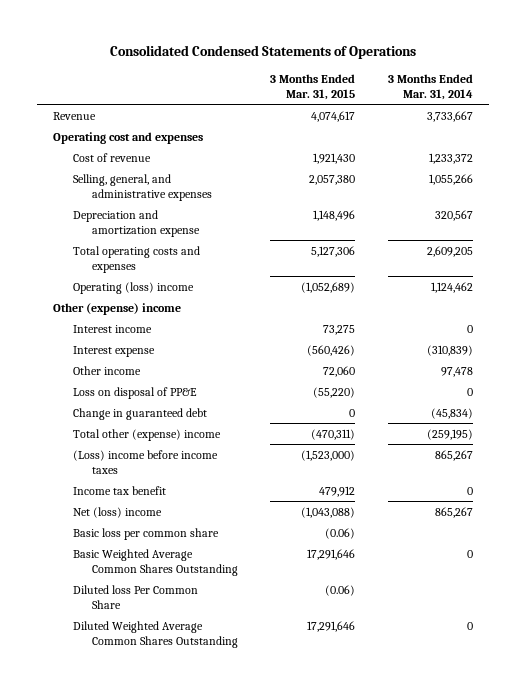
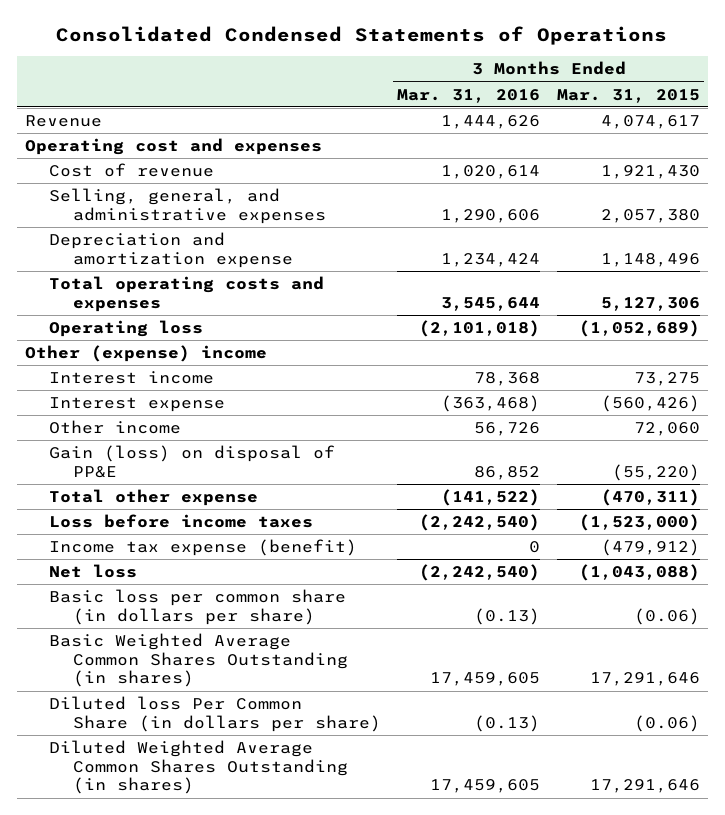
[387,74,473,100] 3 Months Ended Mar. 31, 2014 -> none
none -> [397,88,541,103] Mar. 31, 2016
[72,281,194,294] Operating (loss) income -> [48,320,203,338] Operating loss
[72,407,207,420] Change in guaranteed debt -> none
[72,386,197,399] Loss on disposal of PP&E -> [48,445,335,478] Gain (loss) on disposal of PP&E
[72,428,221,441] Total other (expense) income -> [48,489,258,507] Total other expense
[72,449,218,474] (Loss) income before income taxes -> [48,514,313,529] Loss before income taxes
[72,485,166,495] Income tax benefit -> [48,539,357,557] Income tax expense (benefit)
[319,485,356,497] 479,912 -> [600,539,700,557] (479,912)
[72,506,162,518] Net (loss) income -> [48,564,137,579] Net loss
[72,527,219,540] Basic loss per common share -> [48,589,346,625] Basic loss per common share (in dollars per share)
[72,548,238,576] Basic Weighted Average Common Shares Outstanding -> [48,633,348,688] Basic Weighted Average Common Shares Outstanding (in shares)
[72,584,198,609] Diluted loss Per Common Share -> [48,696,381,732] Diluted loss Per Common Share (in dollars per share)
[72,620,238,648] Diluted Weighted Average Common Shares Outstanding -> [48,740,348,795] Diluted Weighted Average Common Shares Outstanding (in shares)

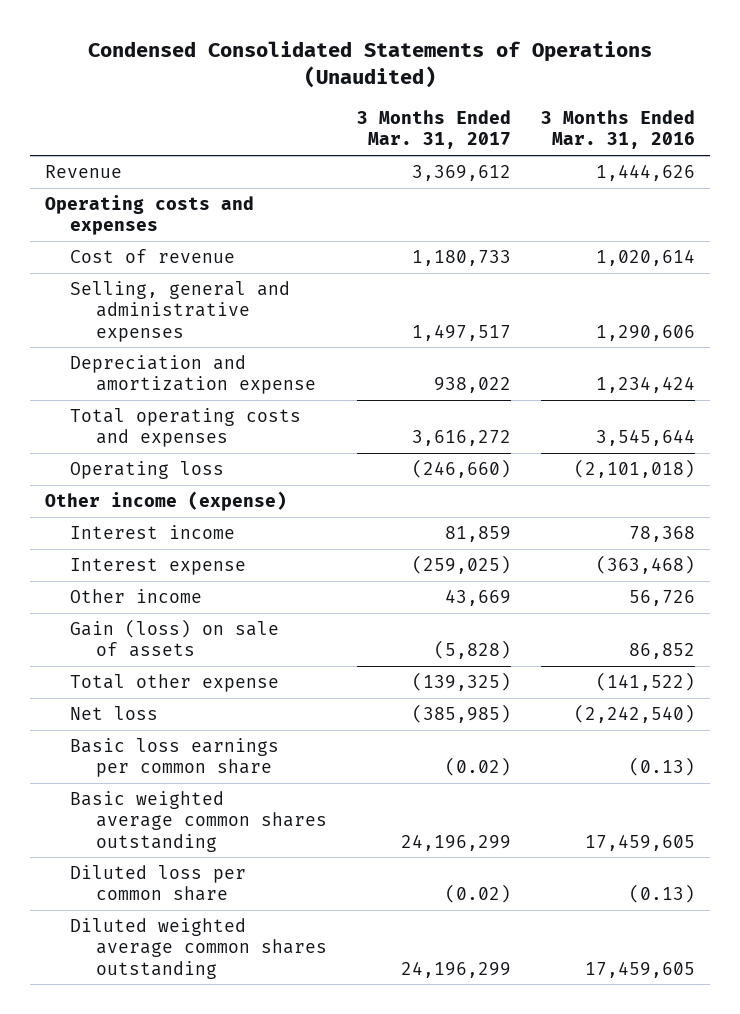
[56,25,668,45] Consolidated Condensed Statements of Operations -> [87,41,652,89] Condensed Consolidated Statements of Operations (Unaudited)
[556,88,700,103] Mar. 31, 2015 -> none
none -> [356,110,511,150] 3 Months Ended Mar. 31, 2017
[24,138,322,156] Operating cost and expenses -> [44,195,254,236] Operating costs and expenses
[48,188,326,224] Selling, general, and administrative expenses -> [70,281,291,342] Selling, general and administrative expenses
[24,345,267,363] Other (expense) income -> [44,491,287,512] Other income (expense)
[48,445,335,478] Gain (loss) on disposal of PP&E -> [70,619,280,658] Gain (loss) on sale of assets
[48,514,313,529] Loss before income taxes -> none
[48,539,357,557] Income tax expense (benefit) -> none
[48,589,346,625] Basic loss per common share (in dollars per share) -> [70,738,280,778] Basic loss earnings per common share
[48,633,348,688] Basic Weighted Average Common Shares Outstanding (in shares) -> [70,791,327,852] Basic weighted average common shares outstanding
[48,696,381,732] Diluted loss Per Common Share (in dollars per share) -> [70,865,247,902] Diluted loss per common share
[48,740,348,795] Diluted Weighted Average Common Shares Outstanding (in shares) -> [70,918,327,979] Diluted weighted average common shares outstanding

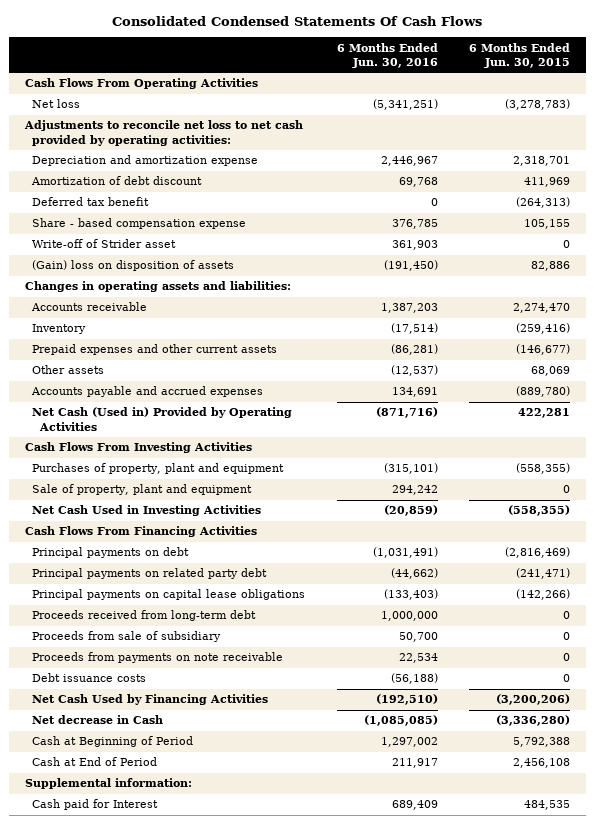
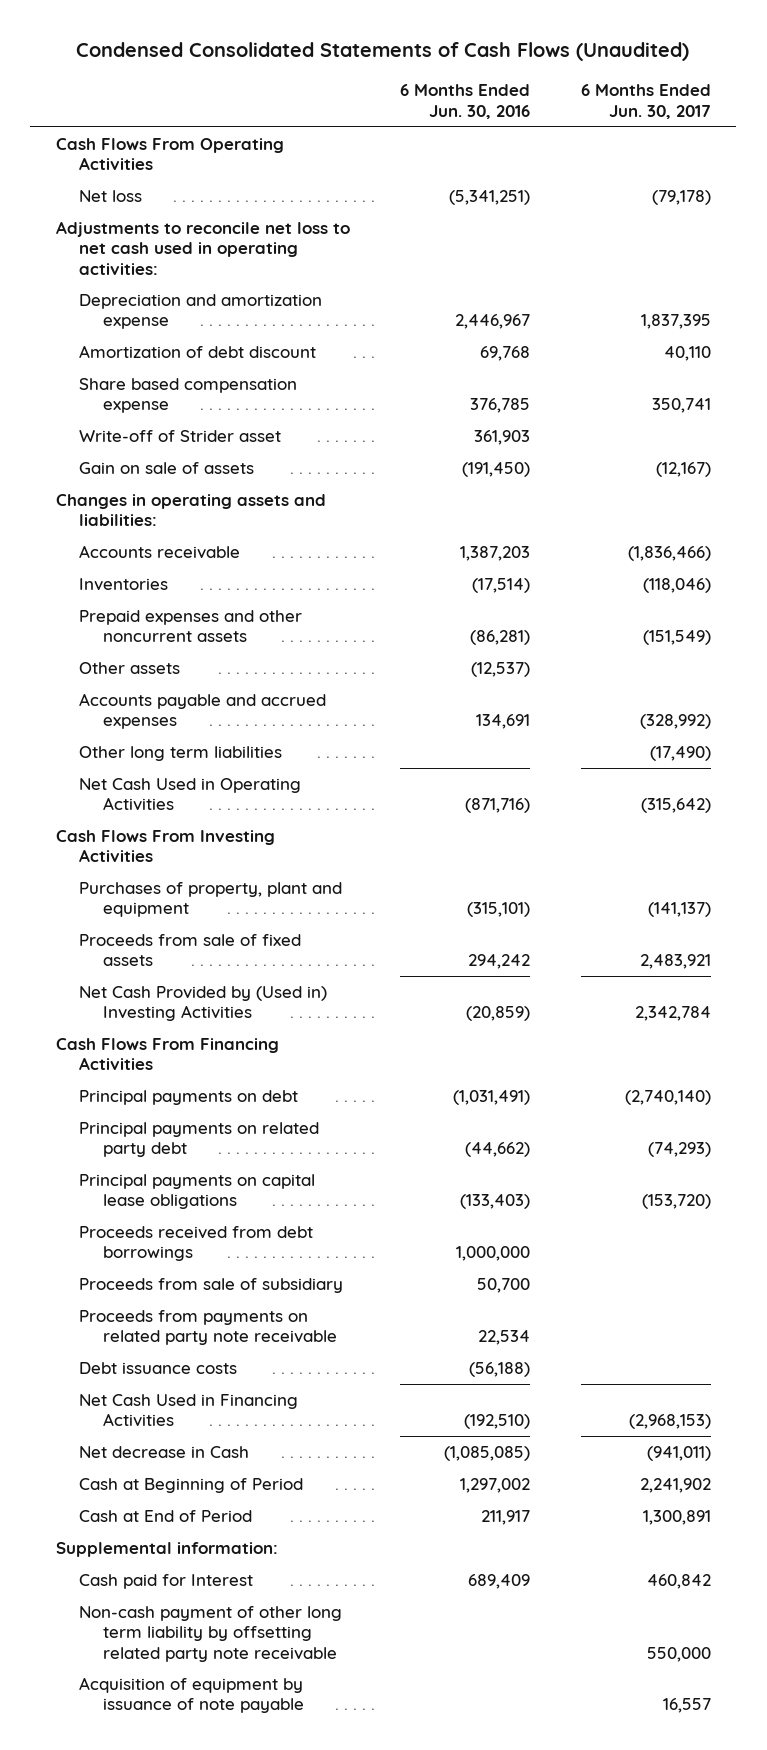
[112,16,483,27] Consolidated Condensed Statements Of Cash Flows -> [76,42,690,62] Condensed Consolidated Statements of Cash Flows (Unaudited)
[468,42,570,69] 6 Months Ended Jun. 30, 2015 -> none
none -> [581,84,712,119] 6 Months Ended Jun. 30, 2017
[23,120,303,146] Adjustments to reconcile net loss to net cash provided by operating activities: -> [55,221,350,275] Adjustments to reconcile net loss to net cash used in operating activities:
[32,197,150,207] Deferred tax benefit -> none
[32,218,247,230] Share - based compensation expense -> [79,378,298,414] Share based compensation expense
[32,260,235,272] (Gain) loss on disposition of assets -> [79,462,255,475] Gain on sale of assets
[32,324,87,335] Inventory -> [79,578,169,592] Inventories
[32,344,278,356] Prepaid expenses and other current assets -> [79,610,303,643] Prepaid expenses and other noncurrent assets
none -> [79,746,283,762] Other long term liabilities
[32,407,293,431] Net Cash (Used in) Provided by Operating Activities -> [79,778,302,812] Net Cash Used in Operating Activities
[32,484,253,496] Sale of property, plant and equipment -> [79,934,302,967] Proceeds from sale of fixed assets
[32,505,262,517] Net Cash Used in Investing Activities -> [79,986,328,1022] Net Cash Provided by (Used in) Investing Activities
[32,610,257,622] Proceeds received from long-term debt -> [79,1226,314,1262] Proceeds received from debt borrowings
[32,652,284,664] Proceeds from payments on note receivable -> [79,1310,337,1346] Proceeds from payments on related party note receivable
[32,694,269,706] Net Cash Used by Financing Activities -> [79,1394,299,1428] Net Cash Used in Financing Activities
none -> [79,1606,343,1662] Non-cash payment of other long term liability by offsetting related party note receivable
none -> [79,1677,304,1714] Acquisition of equipment by issuance of note payable

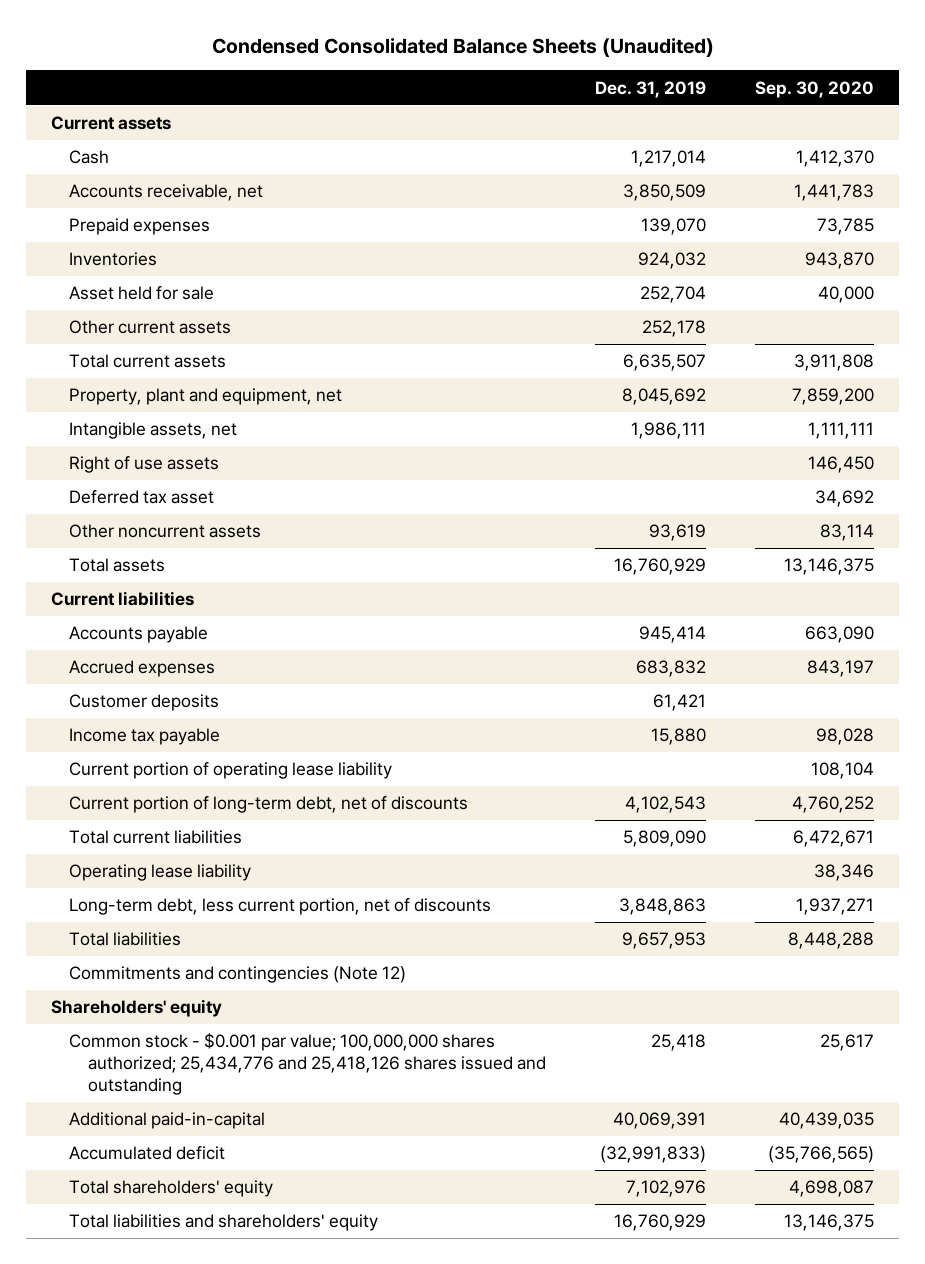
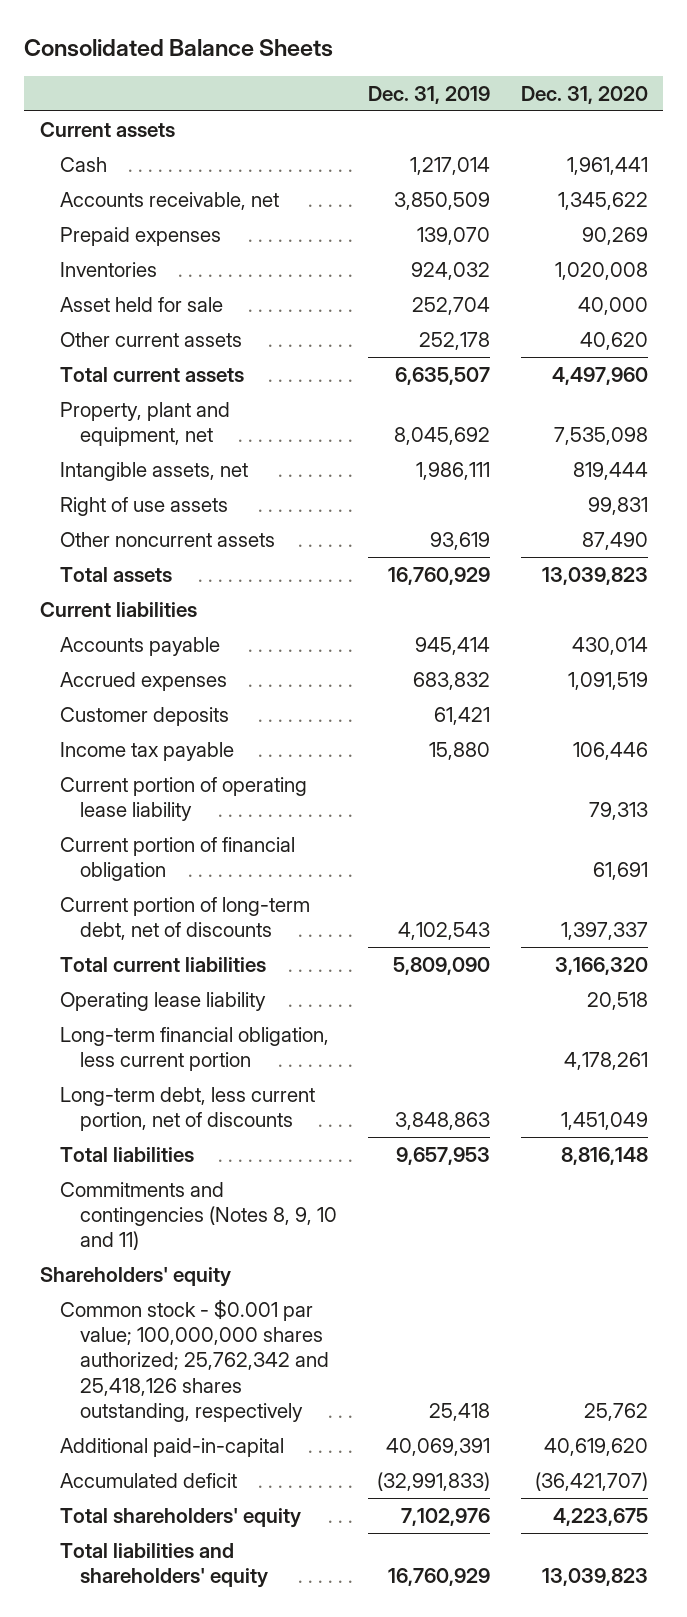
[211,38,714,58] Condensed Consolidated Balance Sheets (Unaudited) -> [24,38,334,57] Consolidated Balance Sheets
[755,80,875,98] Sep. 30, 2020 -> none
none -> [520,86,648,105] Dec. 31, 2020
[69,490,215,505] Deferred tax asset -> none
none -> [60,836,296,882] Current portion of financial obligation
none -> [60,1026,330,1072] Long-term financial obligation, less current portion
[69,966,407,984] Commitments and contingencies (Note 12) -> [60,1181,338,1251] Commitments and contingencies (Notes 8, 9, 10 and 11)
[69,1033,546,1096] Common stock - $0.001 par value; 100,000,000 shares authorized; 25,434,776 and 25,418,126 shares issued and outstanding -> [60,1298,330,1422] Common stock - $0.001 par value; 100,000,000 shares authorized; 25,762,342 and 25,418,126 shares outstanding, respectively

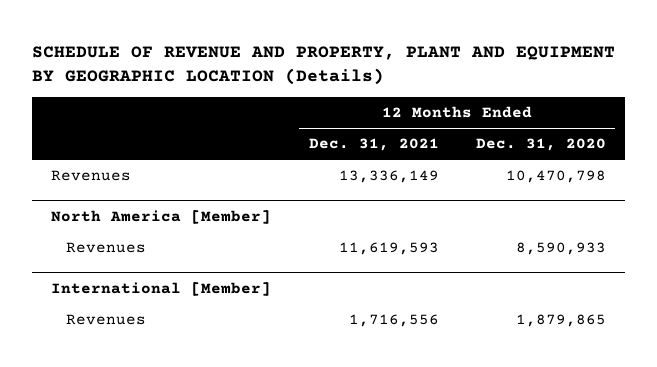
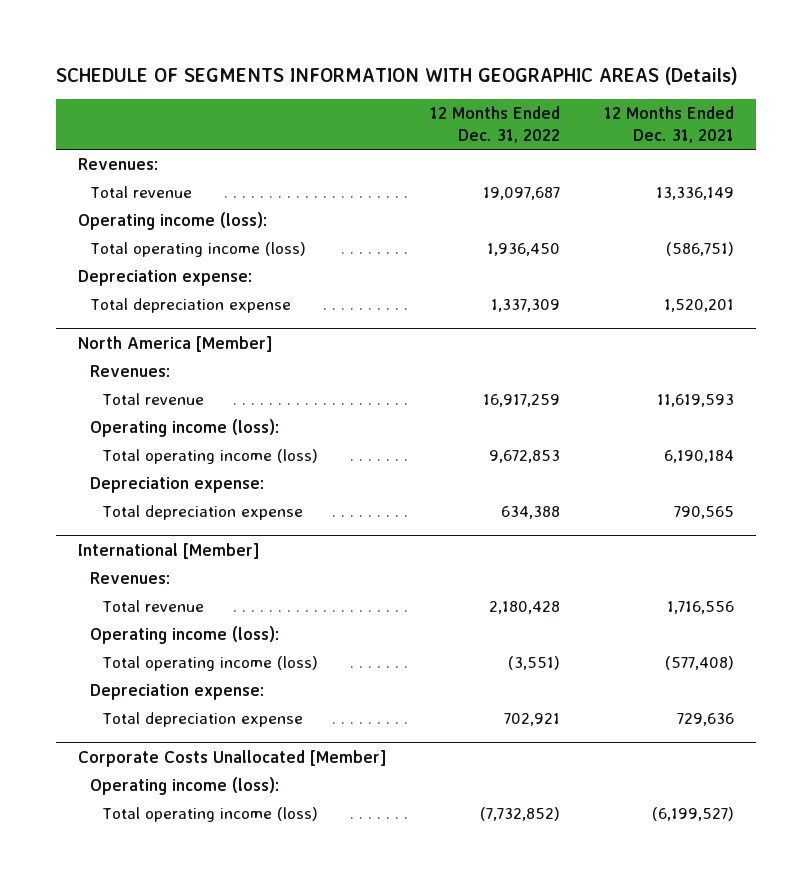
[32,45,616,86] SCHEDULE OF REVENUE AND PROPERTY, PLANT AND EQUIPMENT BY GEOGRAPHIC LOCATION (Details) -> [55,67,738,86] SCHEDULE OF SEGMENTS INFORMATION WITH GEOGRAPHIC AREAS (Details)
[476,138,607,152] Dec. 31, 2020 -> none
none -> [430,106,561,143] 12 Months Ended Dec. 31, 2022
none -> [77,157,158,170] Revenues:
[50,170,131,182] Revenues -> [89,185,192,198] Total revenue
none -> [77,211,267,230] Operating income (loss):
none -> [89,241,306,257] Total operating income (loss)
none -> [77,269,252,286] Depreciation expense:
none -> [89,297,291,313] Total depreciation expense
none -> [89,364,170,377] Revenues:
[65,242,146,254] Revenues -> [101,392,204,405] Total revenue
none -> [89,418,279,437] Operating income (loss):
none -> [101,448,318,464] Total operating income (loss)
none -> [89,476,264,493] Depreciation expense:
none -> [101,504,303,520] Total depreciation expense
none -> [89,571,170,584] Revenues:
[65,314,146,326] Revenues -> [101,599,204,612] Total revenue
none -> [89,625,279,644] Operating income (loss):
none -> [101,655,318,671] Total operating income (loss)
none -> [89,683,264,700] Depreciation expense:
none -> [101,711,303,727] Total depreciation expense
none -> [77,749,387,767] Corporate Costs Unallocated [Member]
none -> [89,776,279,795] Operating income (loss):
none -> [101,806,318,822] Total operating income (loss)

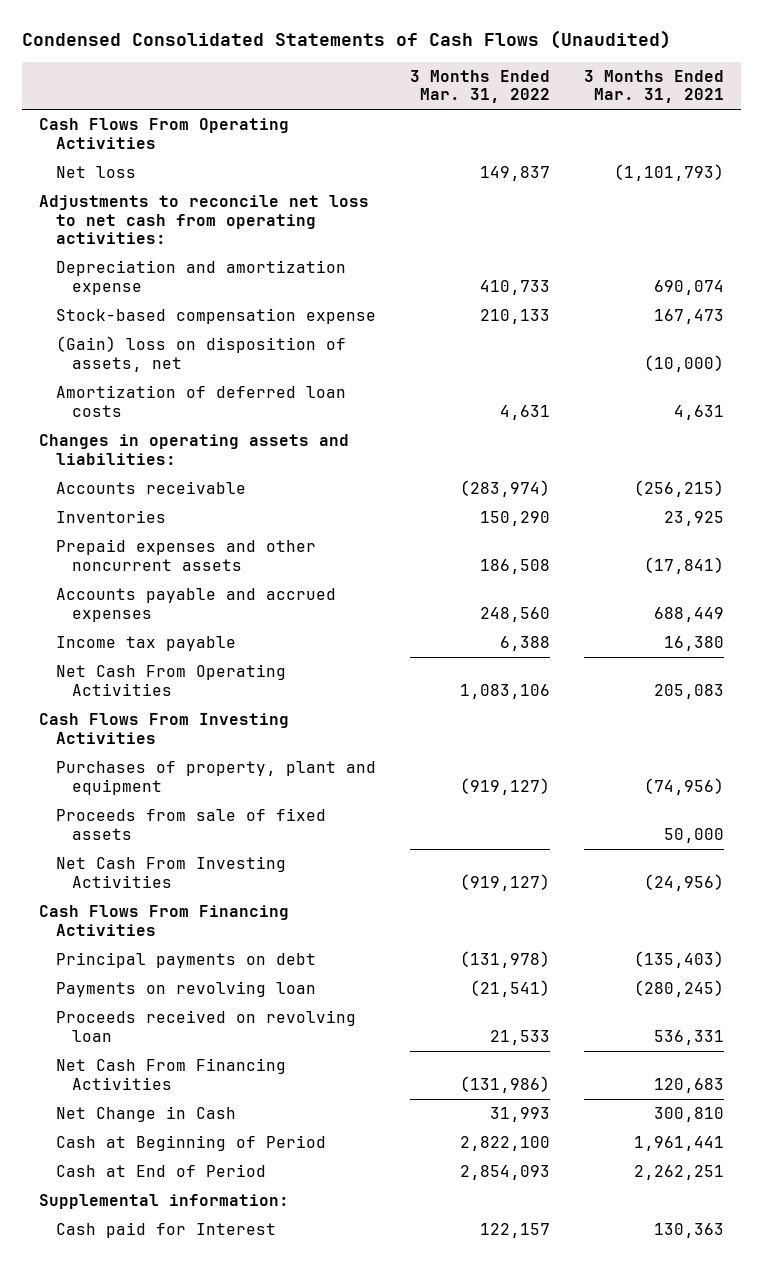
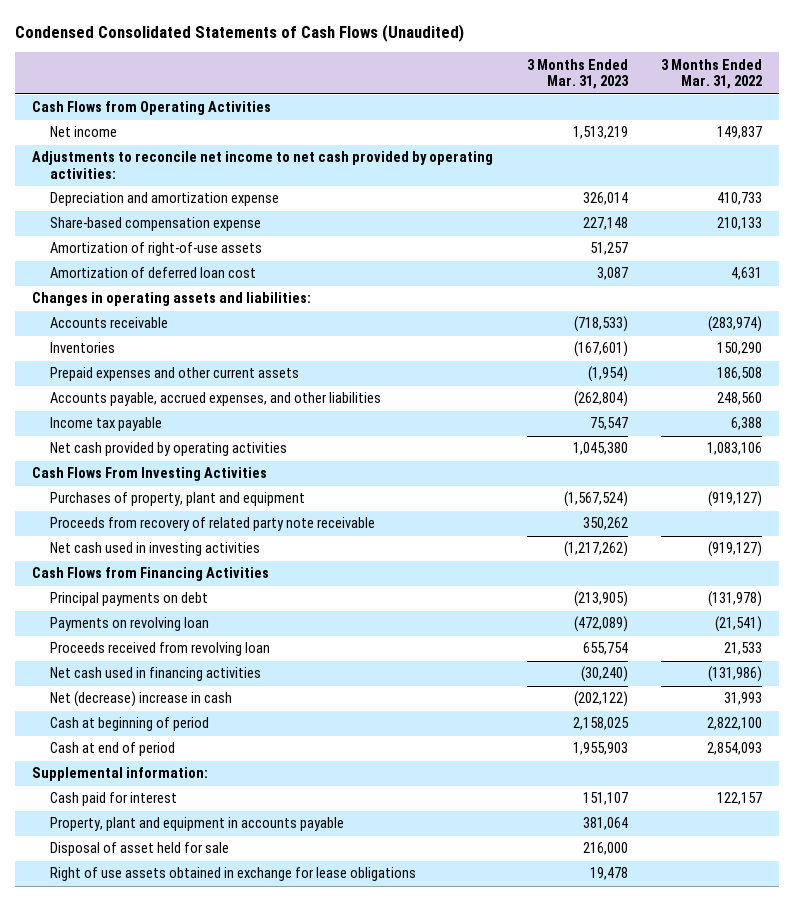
[583,70,724,104] 3 Months Ended Mar. 31, 2021 -> none
none -> [526,58,629,90] 3 Months Ended Mar. 31, 2023
[39,118,290,149] Cash Flows From Operating Activities -> [32,101,272,116] Cash Flows from Operating Activities
[55,166,136,179] Net loss -> [50,126,118,138] Net income
[39,195,370,244] Adjustments to reconcile net loss to net cash from operating activities: -> [32,151,494,180] Adjustments to reconcile net income to net cash provided by operating activities:
[55,336,346,372] (Gain) loss on disposition of assets, net -> none
[55,308,376,325] Stock-based compensation expense -> [50,217,262,232] Share-based compensation expense
none -> [50,242,263,257] Amortization of right-of-use assets
[55,385,346,417] Amortization of deferred loan costs -> [50,267,257,279] Amortization of deferred loan cost
[55,539,316,571] Prepaid expenses and other noncurrent assets -> [50,367,300,382] Prepaid expenses and other current assets
[55,588,336,622] Accounts payable and accrued expenses -> [50,392,382,407] Accounts payable, accrued expenses, and other liabilities
[55,664,286,696] Net Cash From Operating Activities -> [50,442,288,457] Net cash provided by operating activities
[55,808,326,840] Proceeds from sale of fixed assets -> none
none -> [50,517,376,532] Proceeds from recovery of related party note receivable
[55,856,286,888] Net Cash From Investing Activities -> [50,542,261,557] Net cash used in investing activities
[39,905,290,936] Cash Flows From Financing Activities -> [32,567,270,582] Cash Flows from Financing Activities
[55,1010,356,1042] Proceeds received on revolving loan -> [50,642,271,657] Proceeds received from revolving loan
[55,1058,286,1090] Net Cash From Financing Activities -> [50,667,262,682] Net cash used in financing activities
[55,1106,236,1123] Net Change in Cash -> [50,691,233,708] Net (decrease) increase in cash
[55,1135,326,1152] Cash at Beginning of Period -> [50,717,210,732] Cash at beginning of period
[55,1164,266,1178] Cash at End of Period -> [50,742,176,757] Cash at end of period
[55,1222,276,1239] Cash paid for Interest -> [50,792,178,807] Cash paid for interest
none -> [50,817,345,832] Property, plant and equipment in accounts payable
none -> [50,842,230,857] Disposal of asset held for sale
none -> [50,867,417,882] Right of use assets obtained in exchange for lease obligations

